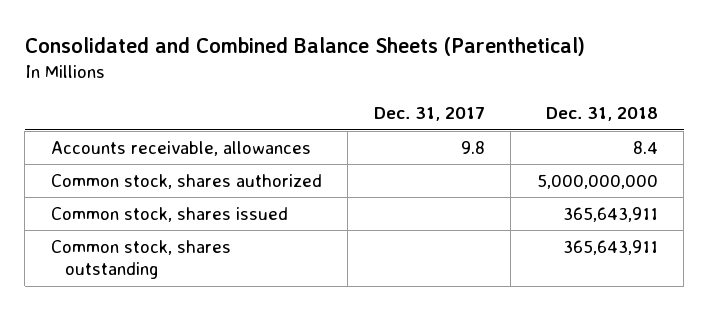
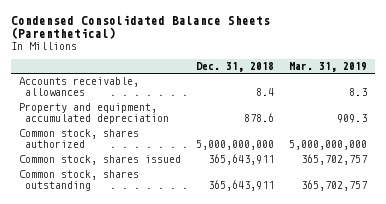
[24,37,585,57] Consolidated and Combined Balance Sheets (Parenthetical) -> [10,14,270,40] Condensed Consolidated Balance Sheets (Parenthetical)
[373,107,485,122] Dec. 31, 2017 -> none
none -> [289,62,368,73] Mar. 31, 2019
none -> [18,103,170,125] Property and equipment, accumulated depreciation

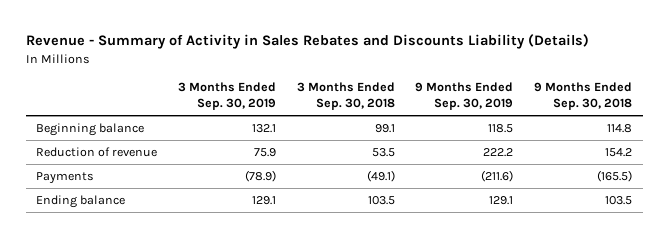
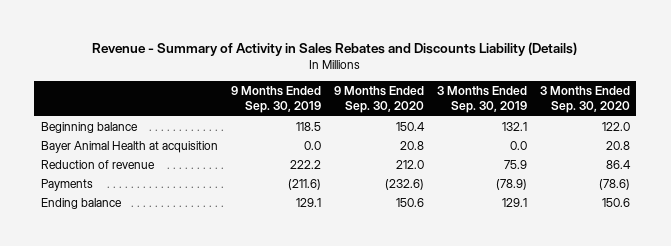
[296,82,395,111] 3 Months Ended Sep. 30, 2018 -> none
[534,82,633,111] 9 Months Ended Sep. 30, 2018 -> none
none -> [333,86,424,114] 9 Months Ended Sep. 30, 2020
none -> [539,86,630,114] 3 Months Ended Sep. 30, 2020
none -> [40,140,218,153] Bayer Animal Health at acquisition

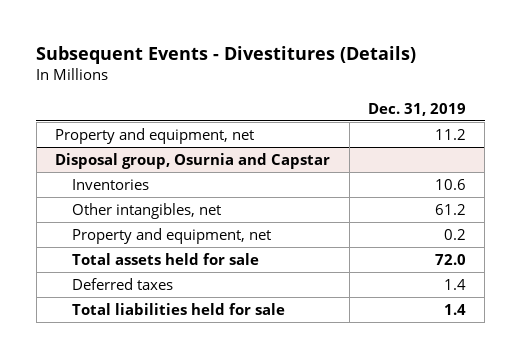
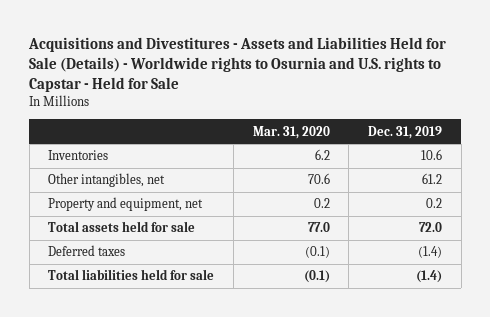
[36,45,417,64] Subsequent Events - Divestitures (Details) -> [28,37,447,93] Acquisitions and Divestitures - Assets and Liabilities Held for Sale (Details) - Worldwide rights to Osurnia and U.S. rights to Capstar - Held for Sale
none -> [252,125,330,139] Mar. 31, 2020
[55,128,255,145] Property and equipment, net -> none
[55,153,331,170] Disposal group, Osurnia and Capstar -> none
[443,279,466,291] 1.4 -> [418,246,443,259] (1.4)
[443,304,466,316] 1.4 -> [416,270,443,284] (1.4)

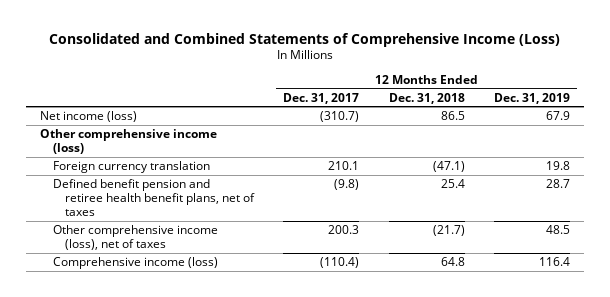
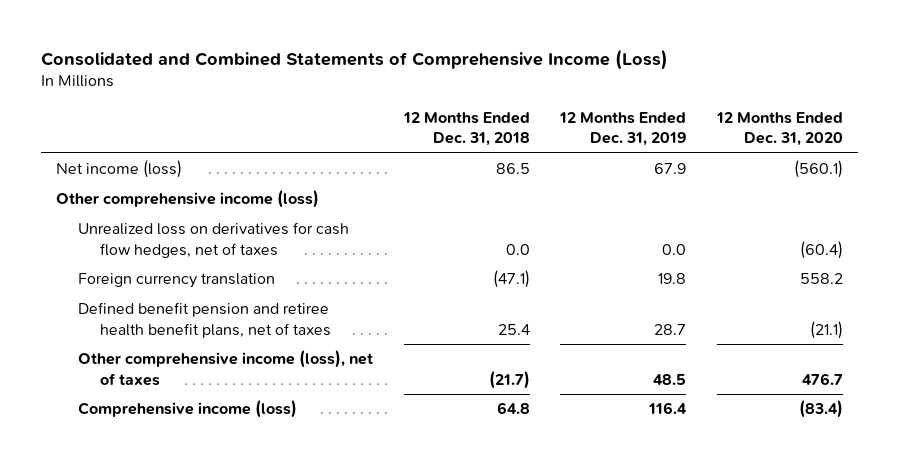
[283,92,360,104] Dec. 31, 2017 -> none
none -> [716,111,844,147] 12 Months Ended Dec. 31, 2020
none -> [77,222,349,258] Unrealized loss on derivatives for cash flow hedges, net of taxes

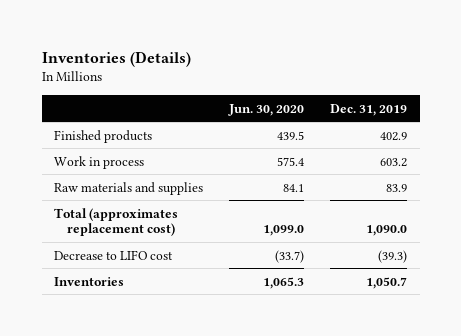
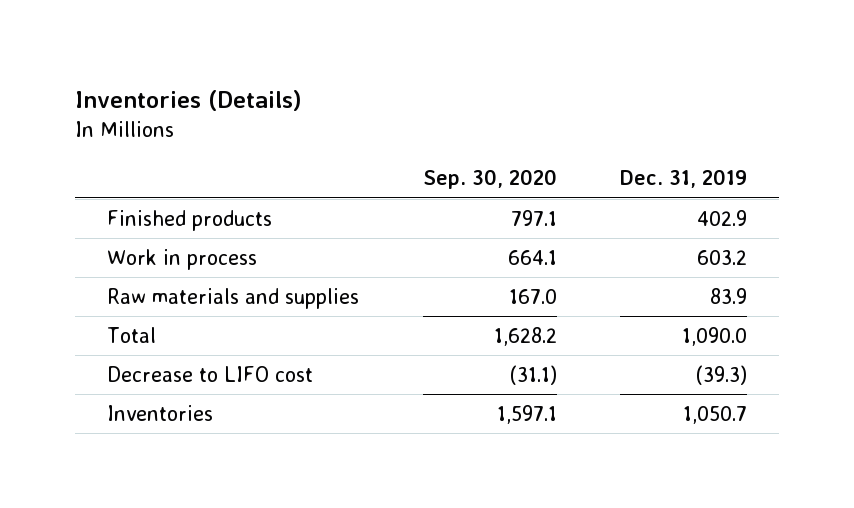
[228,103,305,116] Jun. 30, 2020 -> none
none -> [422,169,557,190] Sep. 30, 2020
[54,207,179,237] Total (approximates replacement cost) -> [106,326,156,343] Total

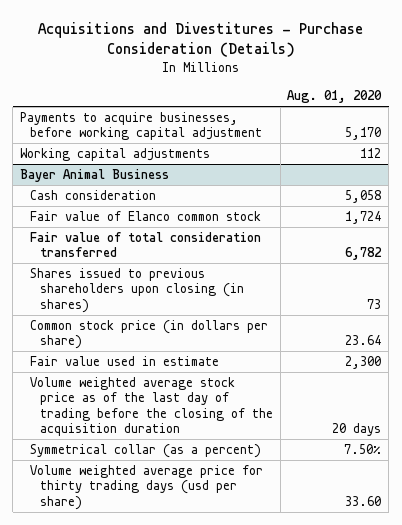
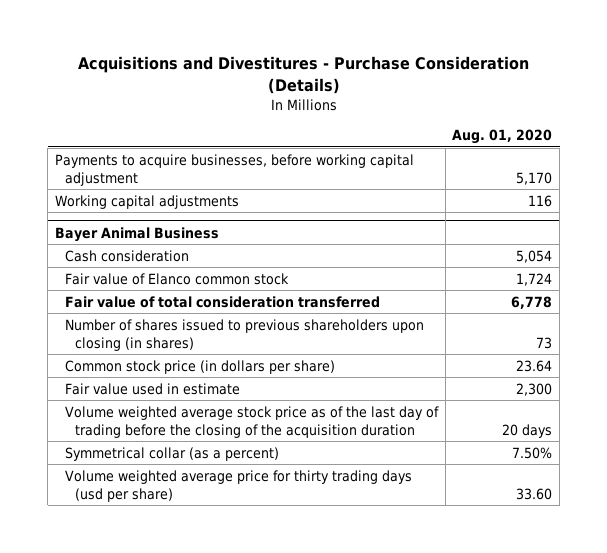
[360,147,382,158] 112 -> [528,194,553,207] 116
[345,189,382,203] 5,058 -> [516,249,553,263] 5,054
[345,247,383,261] 6,782 -> [511,295,553,309] 6,778
[30,267,244,313] Shares issued to previous shareholders upon closing (in shares) -> [64,318,424,351] Number of shares issued to previous shareholders upon closing (in shares)

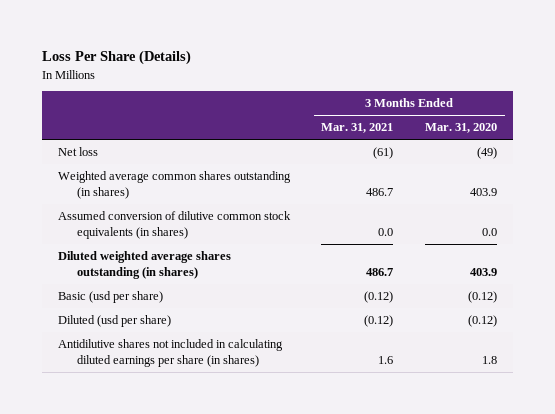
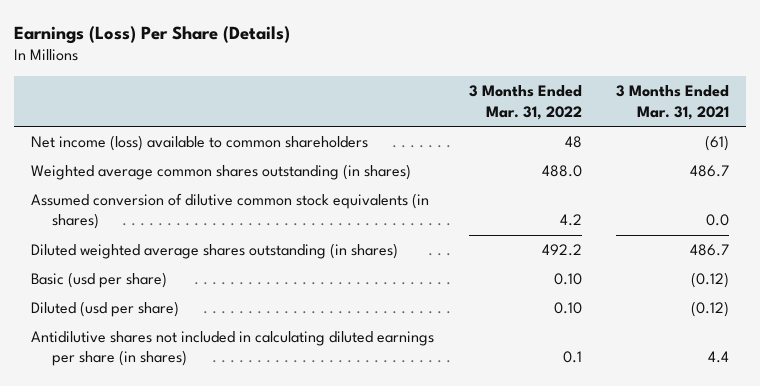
[41,50,191,66] Loss Per Share (Details) -> [13,25,290,44] Earnings (Loss) Per Share (Details)
[425,123,498,134] Mar. 31, 2020 -> none
none -> [468,85,582,120] 3 Months Ended Mar. 31, 2022
[57,147,98,157] Net loss -> [31,134,369,151] Net income (loss) available to common shareholders
[378,356,394,365] 1.6 -> [708,351,730,364] 4.4

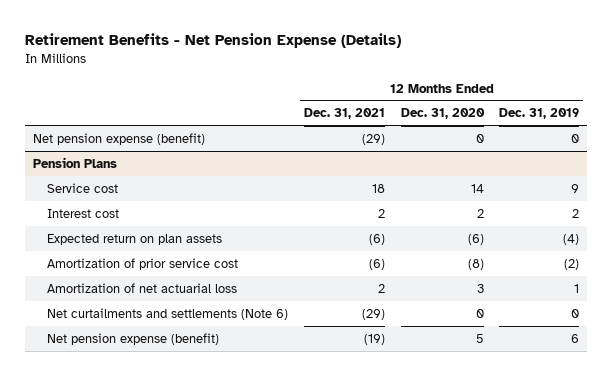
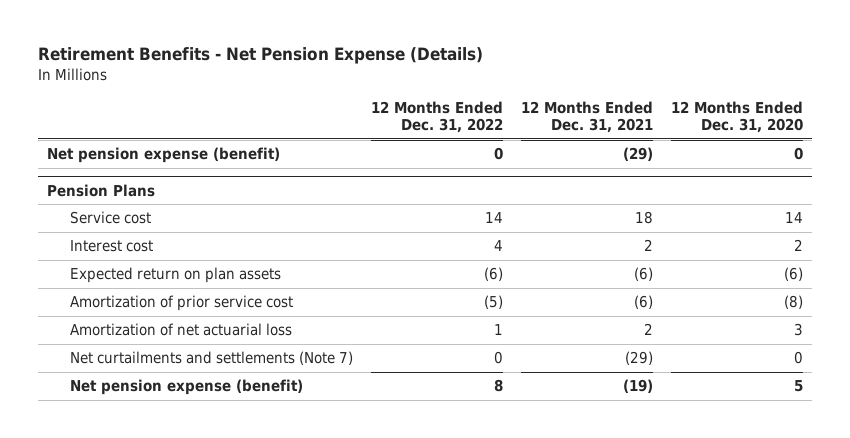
[499,108,580,120] Dec. 31, 2019 -> none
none -> [370,101,503,133] 12 Months Ended Dec. 31, 2022
[47,307,289,320] Net curtailments and settlements (Note 6) -> [69,351,353,366] Net curtailments and settlements (Note 7)

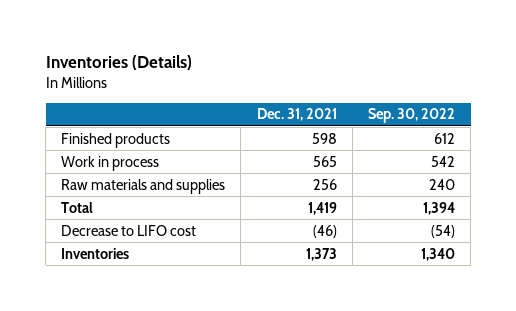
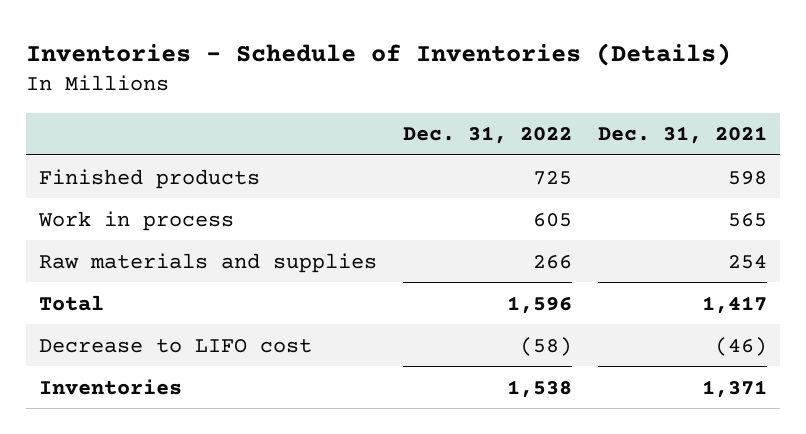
[45,55,192,71] Inventories (Details) -> [26,42,732,66] Inventories - Schedule of Inventories (Details)
[367,108,455,124] Sep. 30, 2022 -> none
none -> [403,126,573,145] Dec. 31, 2022
[312,178,337,190] 256 -> [728,254,768,269] 254
[307,201,337,215] 1,419 -> [702,295,768,314] 1,417
[305,247,337,261] 1,373 -> [702,379,768,398] 1,371

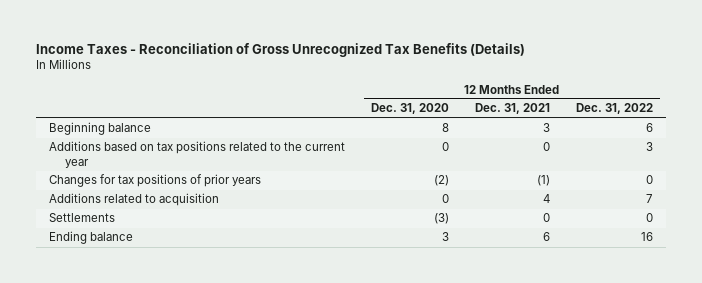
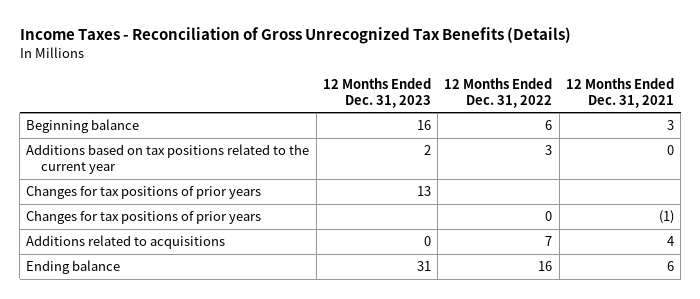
[371,103,450,115] Dec. 31, 2020 -> none
none -> [322,77,431,108] 12 Months Ended Dec. 31, 2023
none -> [26,185,262,200] Changes for tax positions of prior years
[48,213,115,223] Settlements -> none
[48,193,219,207] Additions related to acquisition -> [26,235,226,250] Additions related to acquisitions

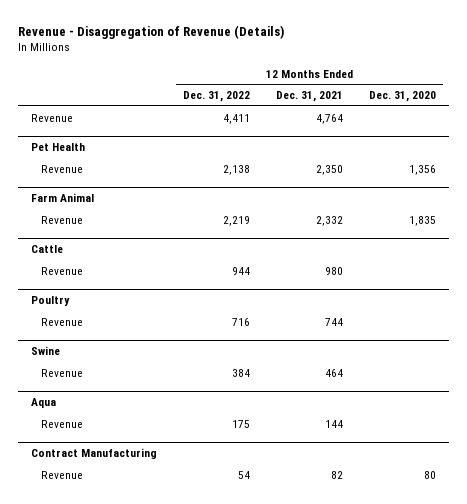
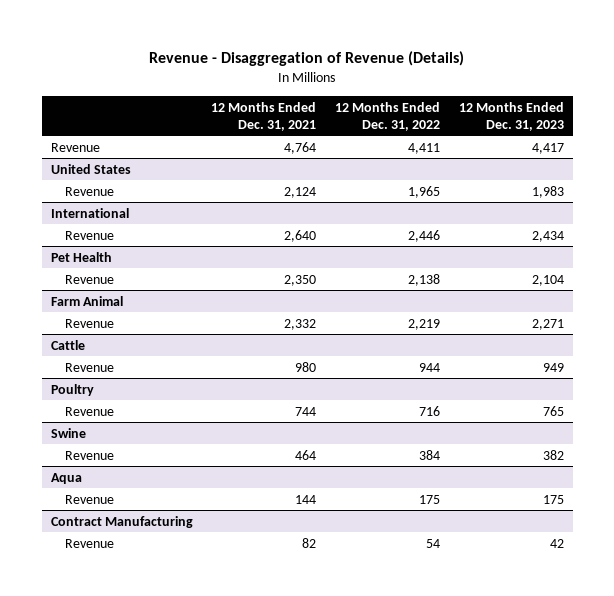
[369,91,437,103] Dec. 31, 2020 -> none
none -> [458,101,564,132] 12 Months Ended Dec. 31, 2023
none -> [50,163,131,174] United States
none -> [65,186,115,196] Revenue
none -> [50,207,129,218] International
none -> [65,230,115,240] Revenue

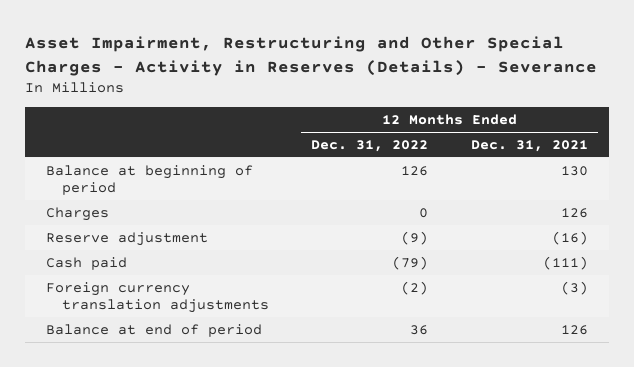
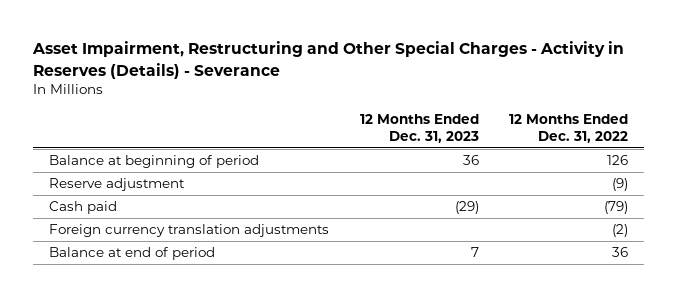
[470,139,588,152] Dec. 31, 2021 -> none
none -> [359,113,479,143] 12 Months Ended Dec. 31, 2023
[45,206,109,221] Charges -> none

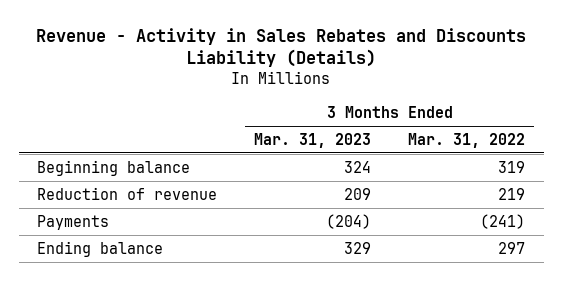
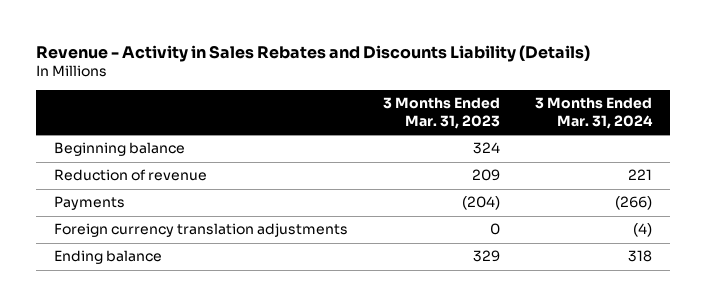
[408,132,526,148] Mar. 31, 2022 -> none
none -> [535,97,654,129] 3 Months Ended Mar. 31, 2024
none -> [53,223,348,238] Foreign currency translation adjustments

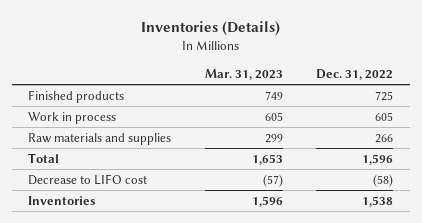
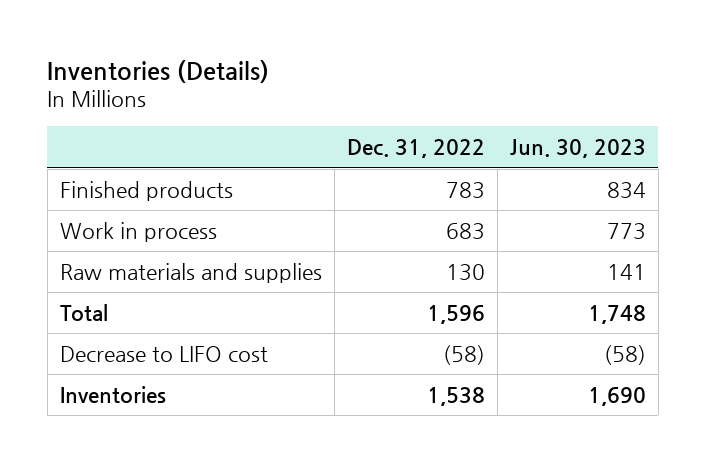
[204,68,283,80] Mar. 31, 2023 -> none
none -> [509,139,646,159] Jun. 30, 2023
[375,90,394,101] 725 -> [445,181,485,199] 783
[375,111,394,121] 605 -> [445,222,485,240] 683
[375,133,394,143] 266 -> [445,263,485,281] 130

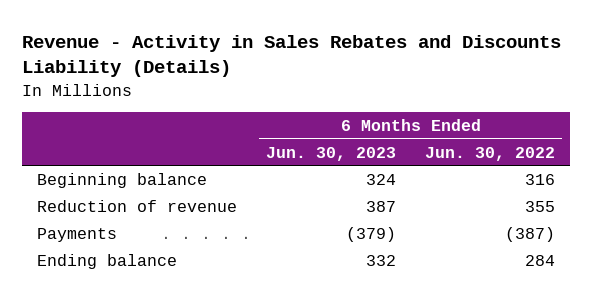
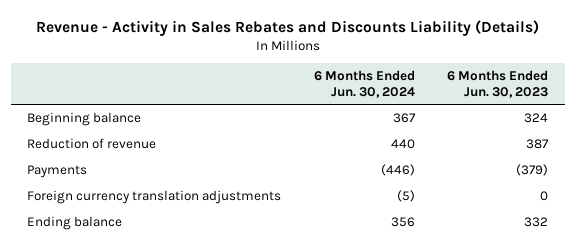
[425,146,556,161] Jun. 30, 2022 -> none
none -> [313,70,415,98] 6 Months Ended Jun. 30, 2024
none -> [27,189,282,204] Foreign currency translation adjustments

